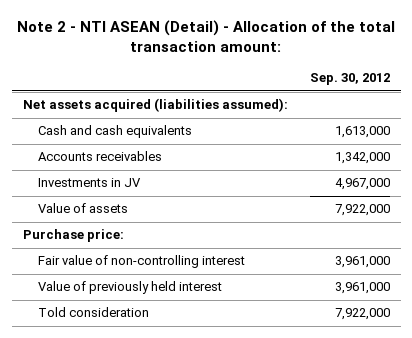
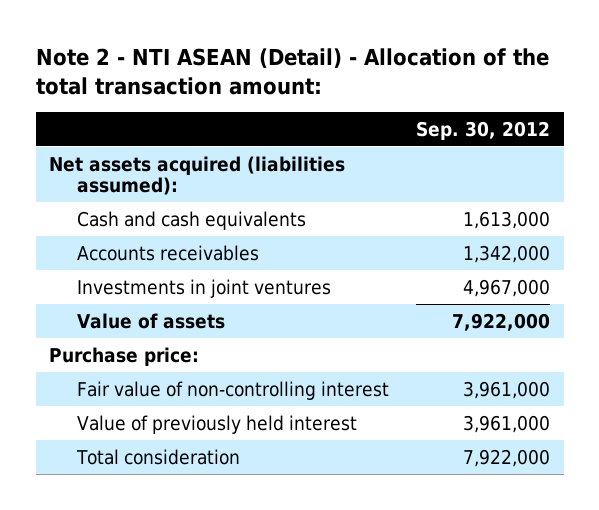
[38,178,142,188] Investments in JV -> [77,278,332,298] Investments in joint ventures
[38,307,150,318] Told consideration -> [76,448,241,465] Total consideration

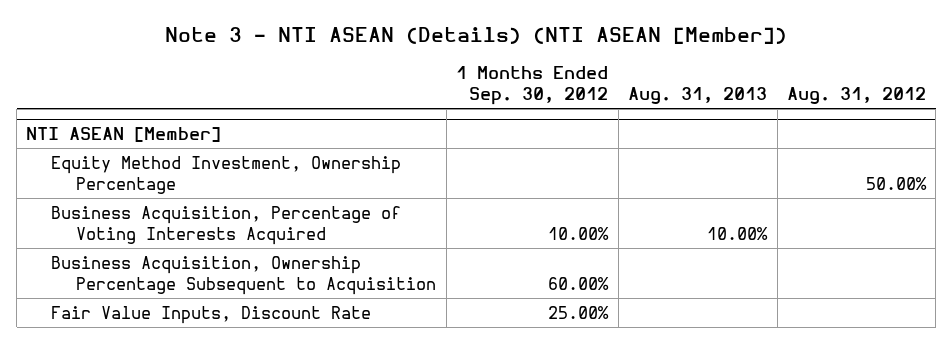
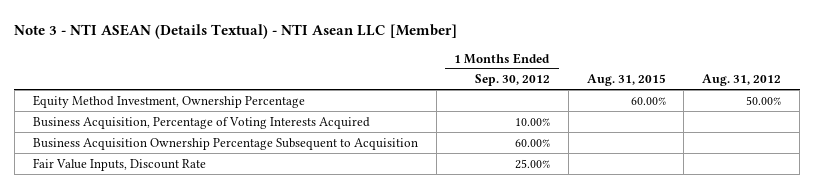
[165,26,788,44] Note 3 - NTI ASEAN (Details) (NTI ASEAN [Member]) -> [14,23,458,39] Note 3 - NTI ASEAN (Details Textual) - NTI Asean LLC [Member]
[628,87,768,105] Aug. 31, 2013 -> none
none -> [586,74,666,87] Aug. 31, 2015
[26,127,222,143] NTI ASEAN [Member] -> none
[51,255,437,295] Business Acquisition, Ownership Percentage Subsequent to Acquisition -> [32,137,418,150] Business Acquisition Ownership Percentage Subsequent to Acquisition

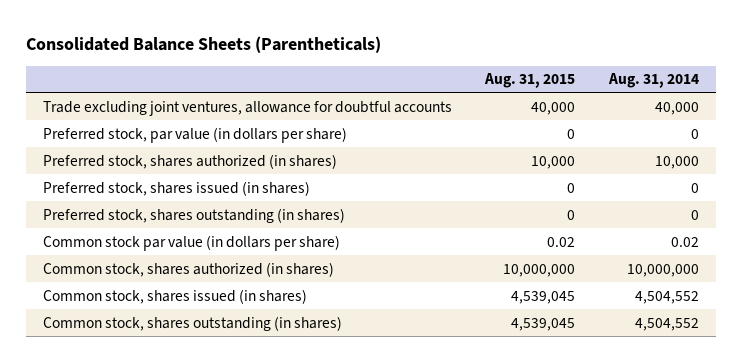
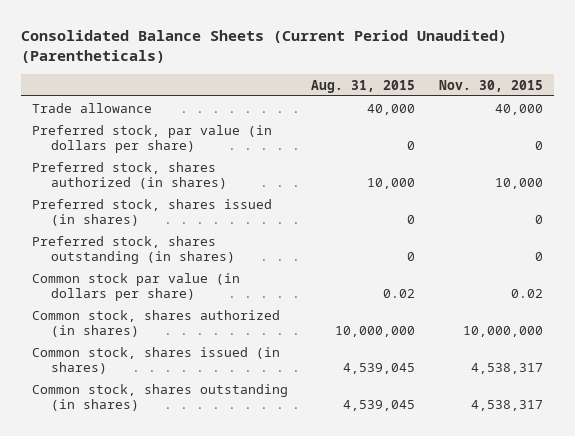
[25,35,381,53] Consolidated Balance Sheets (Parentheticals) -> [20,29,507,64] Consolidated Balance Sheets (Current Period Unaudited) (Parentheticals)
[608,73,700,89] Aug. 31, 2014 -> none
none -> [438,79,543,92] Nov. 30, 2015
[42,100,452,116] Trade excluding joint ventures, allowance for doubtful accounts -> [32,102,153,113] Trade allowance

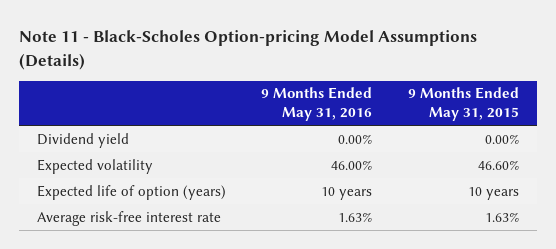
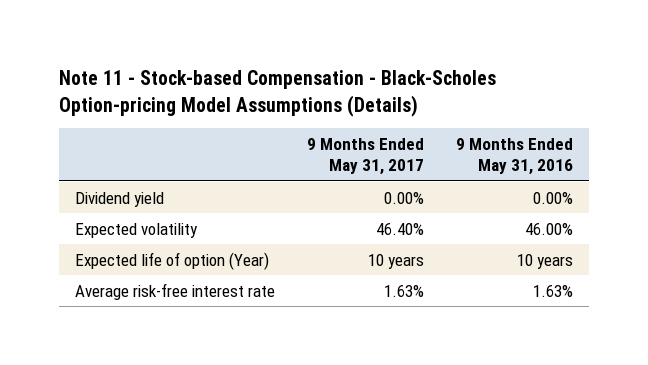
[19,30,478,70] Note 11 - Black-Scholes Option-pricing Model Assumptions (Details) -> [58,70,496,117] Note 11 - Stock-based Compensation - Black-Scholes Option-pricing Model Assumptions (Details)
[407,87,519,122] 9 Months Ended May 31, 2015 -> none
none -> [306,137,424,176] 9 Months Ended May 31, 2017
[36,184,226,200] Expected life of option (years) -> [74,251,269,270] Expected life of option (Year)

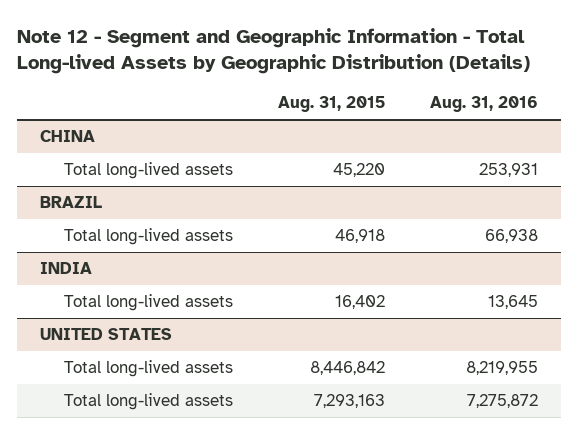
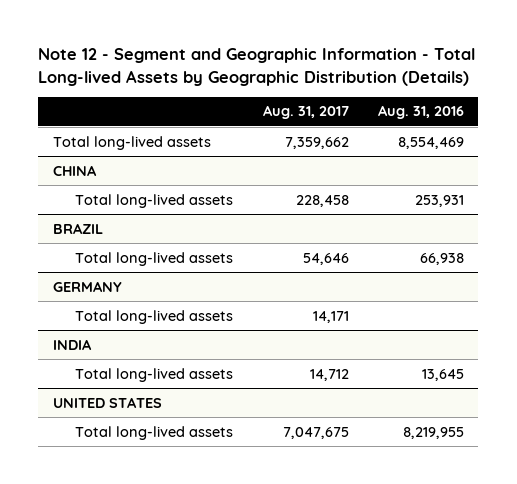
[277,96,385,113] Aug. 31, 2015 -> none
none -> [262,105,349,120] Aug. 31, 2017
none -> [52,135,211,150] Total long-lived assets
none -> [52,280,122,292] GERMANY
none -> [75,309,234,324] Total long-lived assets
[63,393,233,411] Total long-lived assets -> none

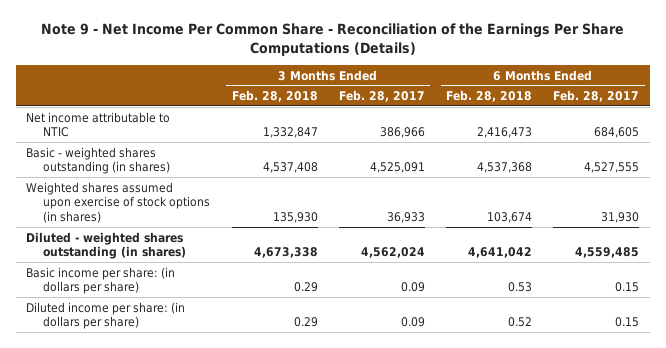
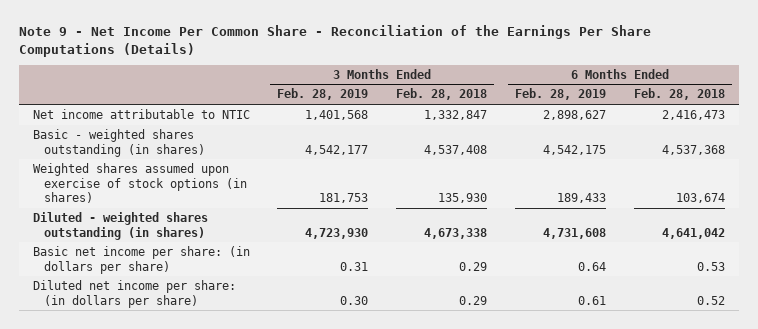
[338,90,425,103] Feb. 28, 2017 -> none
[553,90,640,103] Feb. 28, 2017 -> none
none -> [277,88,369,101] Feb. 28, 2019
none -> [515,88,607,101] Feb. 28, 2019
[26,266,176,295] Basic income per share: (in dollars per share) -> [32,245,250,274] Basic net income per share: (in dollars per share)
[26,301,186,330] Diluted income per share: (in dollars per share) -> [32,279,236,308] Diluted net income per share: (in dollars per share)

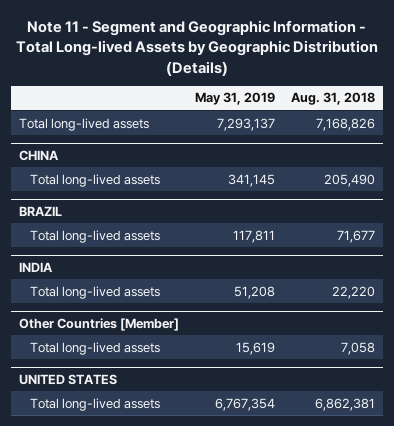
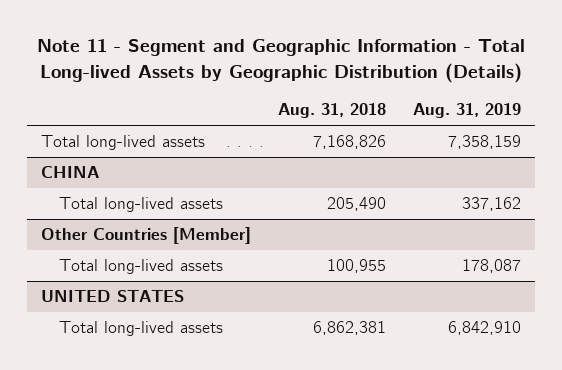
[195,92,276,106] May 31, 2019 -> none
none -> [413,103,522,119] Aug. 31, 2019
[19,205,63,216] BRAZIL -> none
[29,229,160,243] Total long-lived assets -> none
[19,261,54,272] INDIA -> none
[29,285,160,299] Total long-lived assets -> none
[341,341,376,355] 7,058 -> [326,259,386,274] 100,955

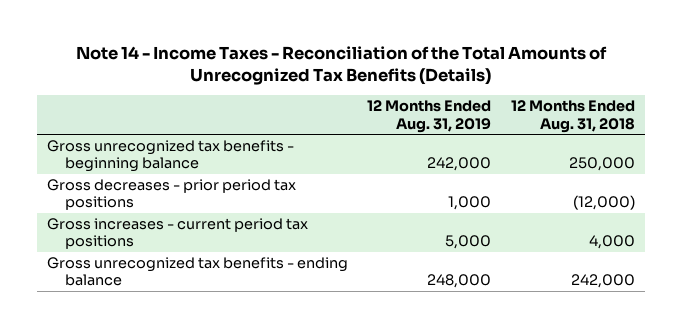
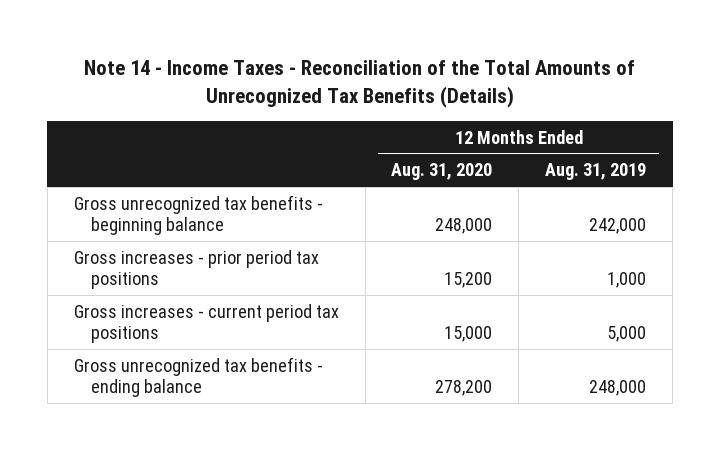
[511,100,636,133] 12 Months Ended Aug. 31, 2018 -> none
none -> [391,163,493,181] Aug. 31, 2020
[46,179,296,211] Gross decreases - prior period tax positions -> [73,249,319,289] Gross increases - prior period tax positions

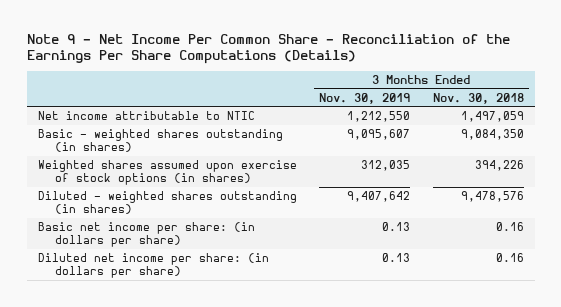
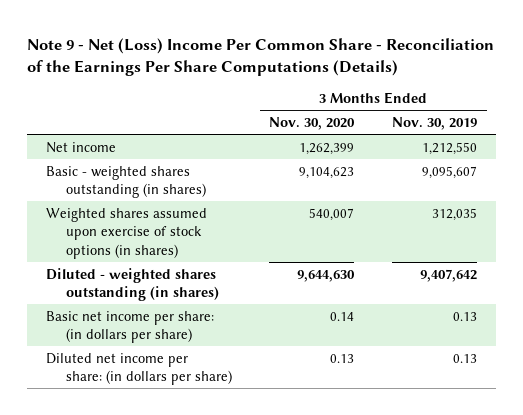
[26,33,510,65] Note 9 - Net Income Per Common Share - Reconciliation of the Earnings Per Share Computations (Details) -> [26,37,494,77] Note 9 - Net (Loss) Income Per Common Share - Reconciliation of the Earnings Per Share Computations (Details)
[432,92,524,104] Nov. 30, 2018 -> none
none -> [269,116,356,130] Nov. 30, 2020
[37,110,255,120] Net income attributable to NTIC -> [45,141,116,153] Net income

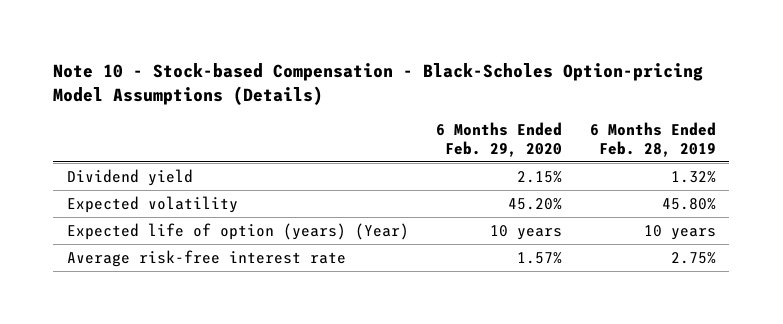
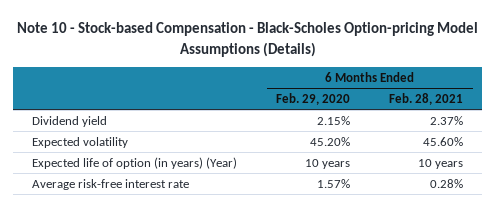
[589,122,716,157] 6 Months Ended Feb. 28, 2019 -> none
none -> [389,92,464,105] Feb. 28, 2021
[66,222,409,240] Expected life of option (years) (Year) -> [32,156,238,169] Expected life of option (in years) (Year)

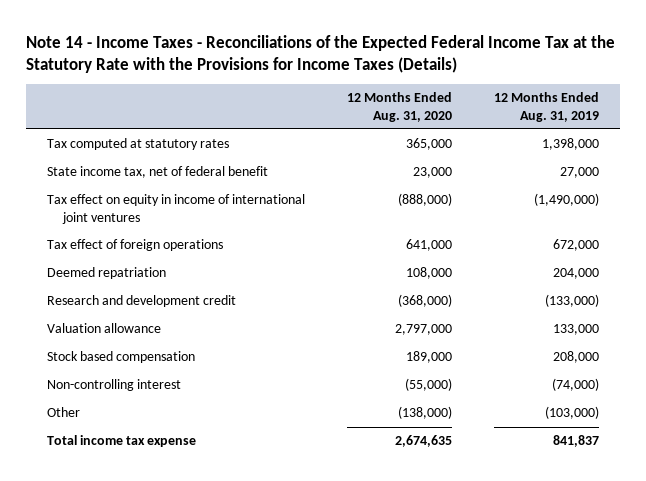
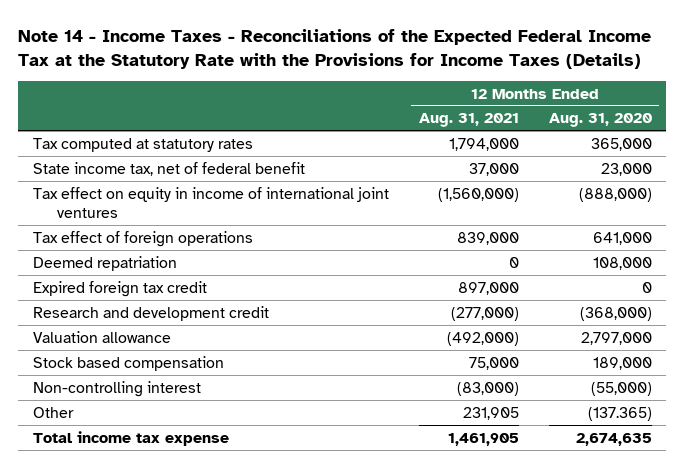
[494,92,600,122] 12 Months Ended Aug. 31, 2019 -> none
none -> [418,113,519,128] Aug. 31, 2021
none -> [32,280,207,297] Expired foreign tax credit
[398,406,453,420] (138,000) -> [587,406,652,421] (137.365)

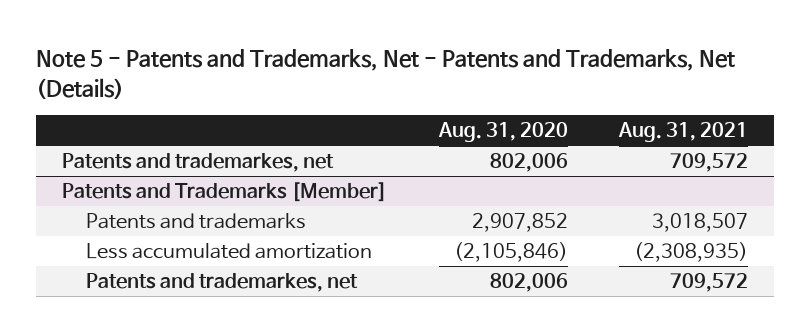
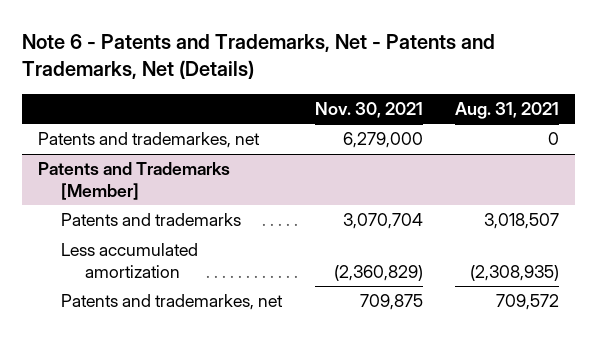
[35,48,735,99] Note 5 - Patents and Trademarks, Net - Patents and Trademarks, Net (Details) -> [21,34,495,80] Note 6 - Patents and Trademarks, Net - Patents and Trademarks, Net (Details)
[437,122,568,143] Aug. 31, 2020 -> none
none -> [314,102,423,119] Nov. 30, 2021
[670,152,749,172] 709,572 -> [547,132,559,146] 0

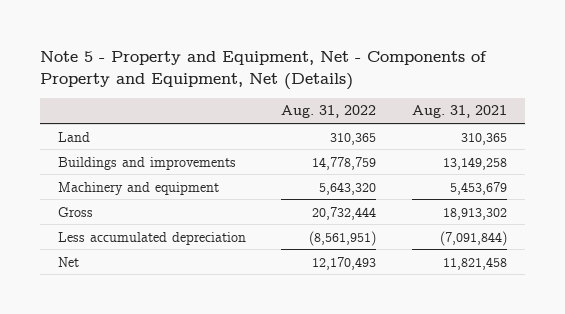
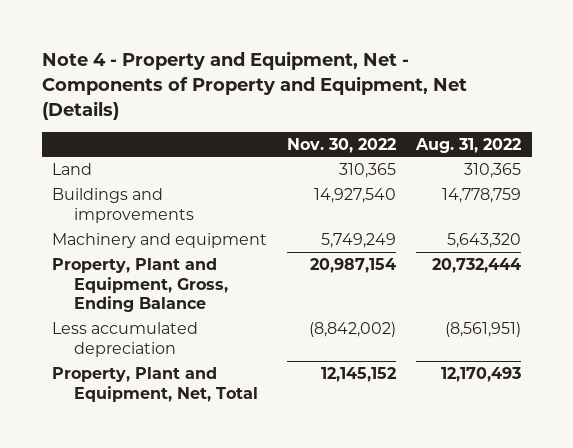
[40,50,488,90] Note 5 - Property and Equipment, Net - Components of Property and Equipment, Net (Details) -> [41,51,467,120] Note 4 - Property and Equipment, Net - Components of Property and Equipment, Net (Details)
[411,105,507,119] Aug. 31, 2021 -> none
none -> [287,137,397,153] Nov. 30, 2022
[57,206,93,217] Gross -> [51,258,229,313] Property, Plant and Equipment, Gross, Ending Balance
[57,256,79,267] Net -> [51,367,259,402] Property, Plant and Equipment, Net, Total

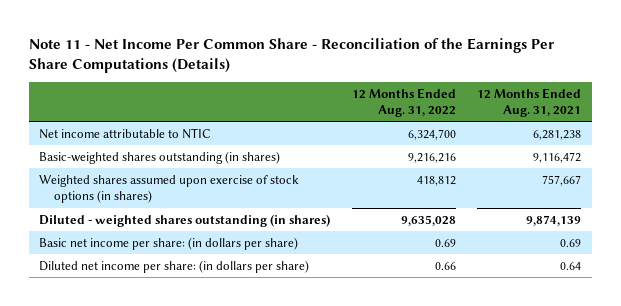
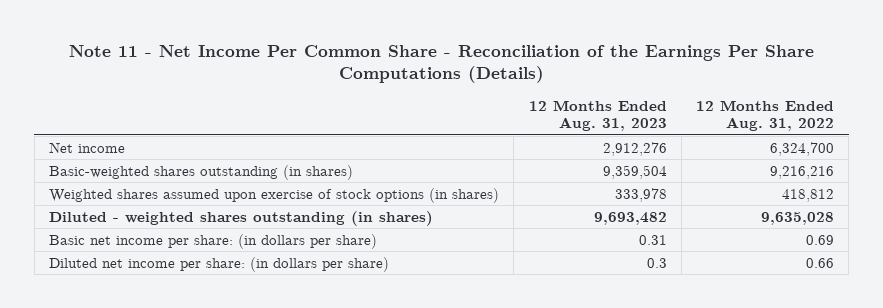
[477,87,582,118] 12 Months Ended Aug. 31, 2021 -> none
none -> [528,99,667,132] 12 Months Ended Aug. 31, 2023
[39,127,212,139] Net income attributable to NTIC -> [48,141,125,153] Net income

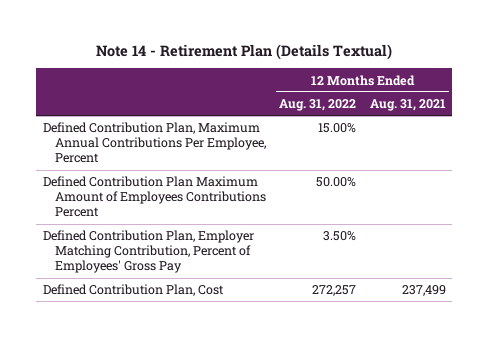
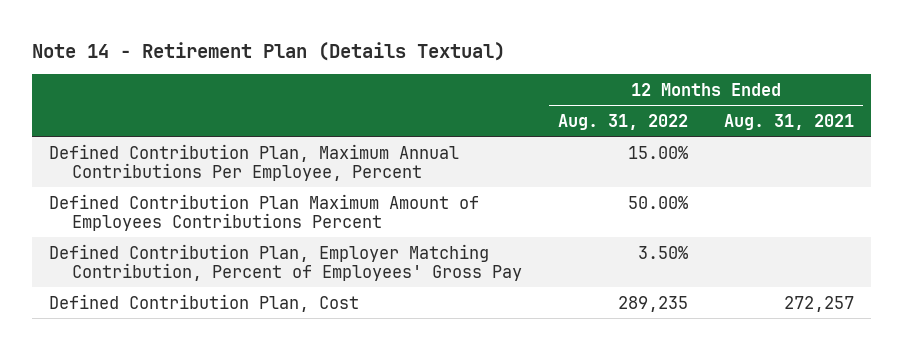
[312,285,357,297] 272,257 -> [618,295,689,312] 289,235
[401,285,446,297] 237,499 -> [783,295,854,312] 272,257

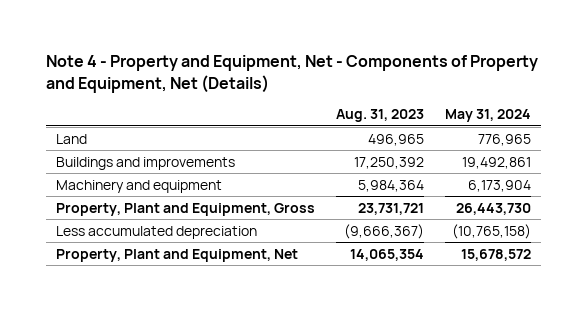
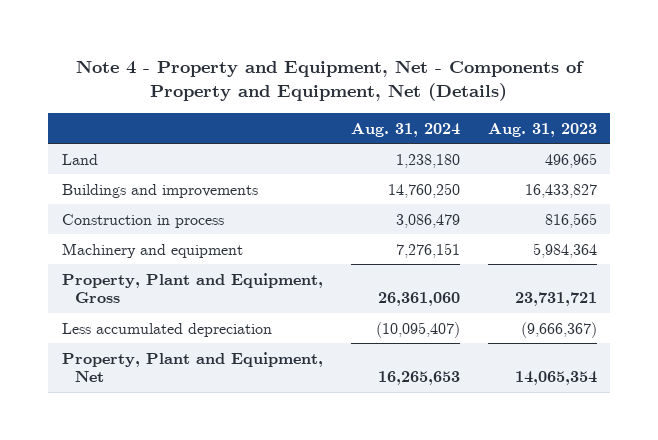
[444,109,531,123] May 31, 2024 -> none
none -> [350,122,460,137] Aug. 31, 2024
[354,156,425,169] 17,250,392 -> [524,183,597,198] 16,433,827
none -> [61,213,224,228] Construction in process

